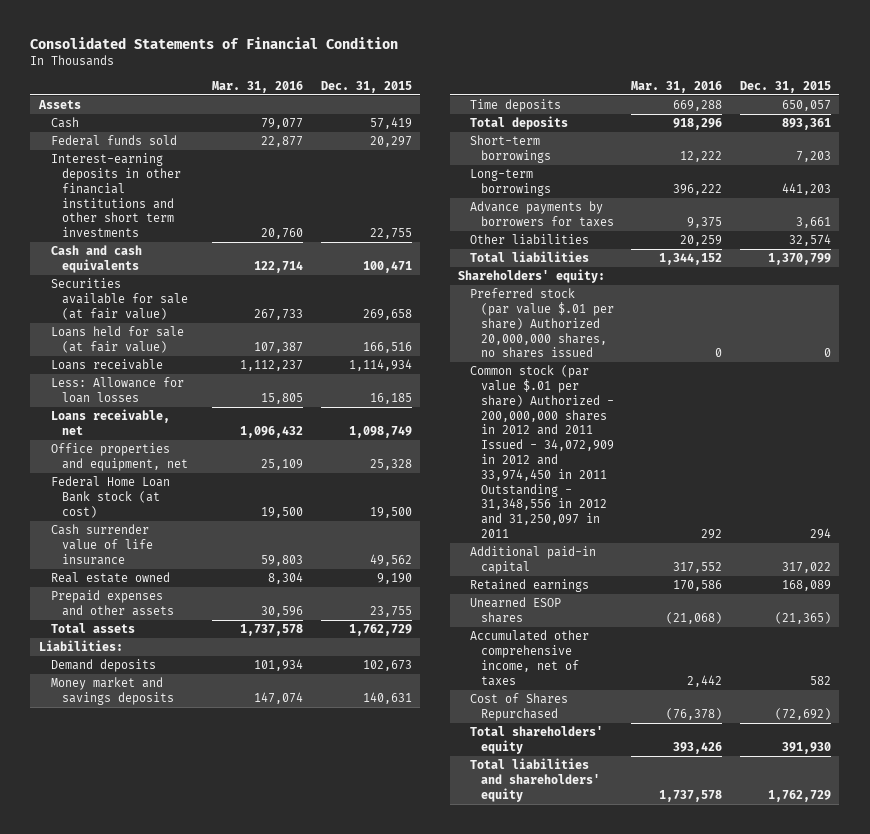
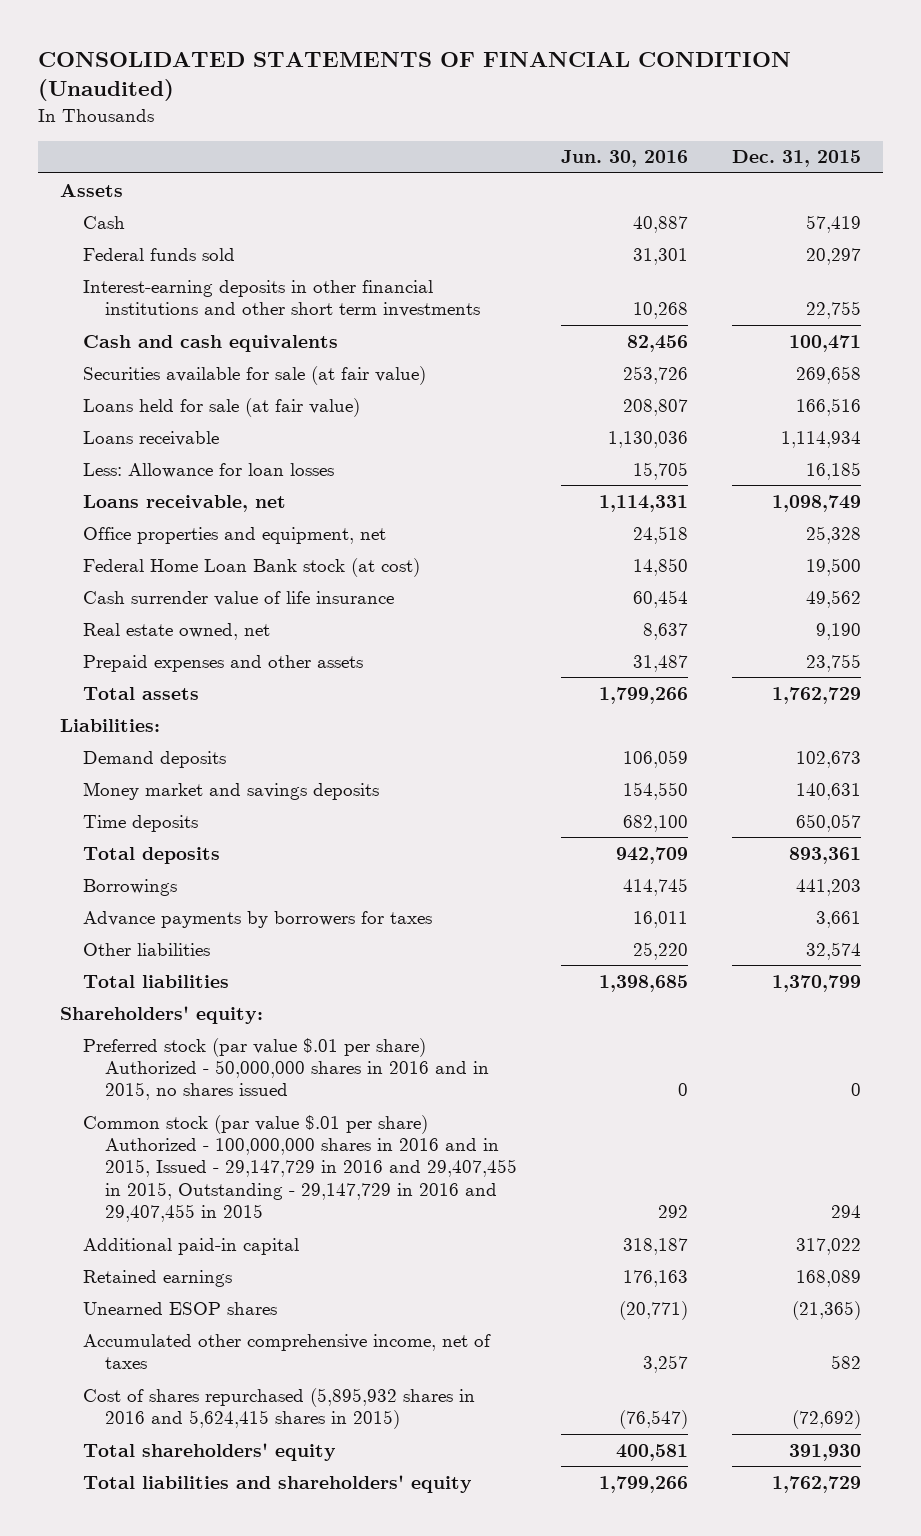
[30,36,399,49] Consolidated Statements of Financial Condition -> [37,52,791,102] CONSOLIDATED STATEMENTS OF FINANCIAL CONDITION (Unaudited)
[212,80,304,93] Mar. 31, 2016 -> none
none -> [561,150,689,168] Jun. 30, 2016
[50,572,170,584] Real estate owned -> [82,622,270,640] Real estate owned, net
[469,135,552,164] Short-term borrowings -> none
[469,169,552,197] Long-term borrowings -> [82,878,177,896] Borrowings
[469,288,615,359] Preferred stock (par value $.01 per share) Authorized 20,000,000 shares, no shares issued -> [82,1037,490,1101] Preferred stock (par value $.01 per share) Authorized - 50,000,000 shares in 2016 and in 2015, no shares issued
[469,365,615,538] Common stock (par value $.01 per share) Authorized - 200,000,000 shares in 2012 and 2011 Issued - 34,072,909 in 2012 and 33,974,450 in 2011 Outstanding - 31,348,556 in 2012 and 31,250,097 in 2011 -> [82,1114,518,1223] Common stock (par value $.01 per share) Authorized - 100,000,000 shares in 2016 and in 2015, Issued - 29,147,729 in 2016 and 29,407,455 in 2015, Outstanding - 29,147,729 in 2016 and 29,407,455 in 2015
[469,693,568,722] Cost of Shares Repurchased -> [82,1387,475,1430] Cost of shares repurchased (5,895,932 shares in 2016 and 5,624,415 shares in 2015)

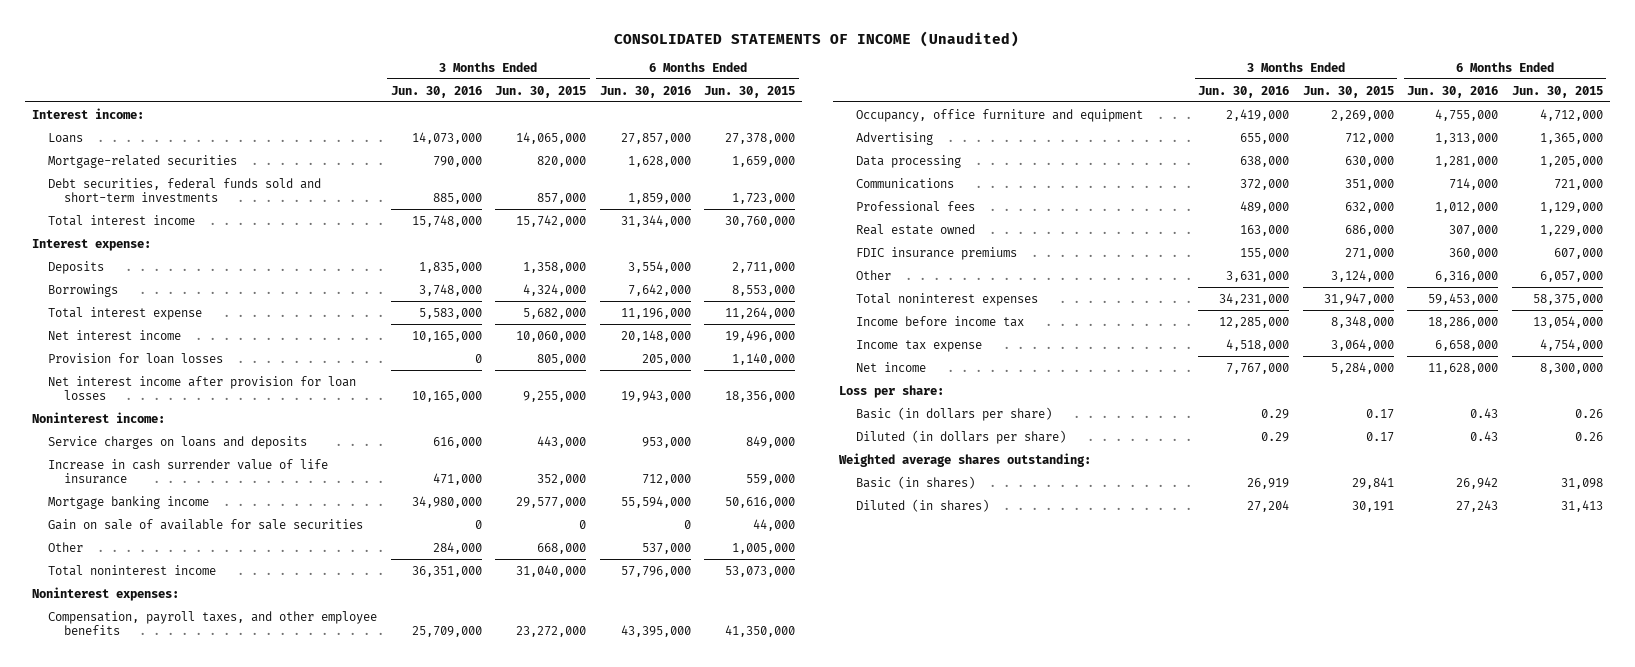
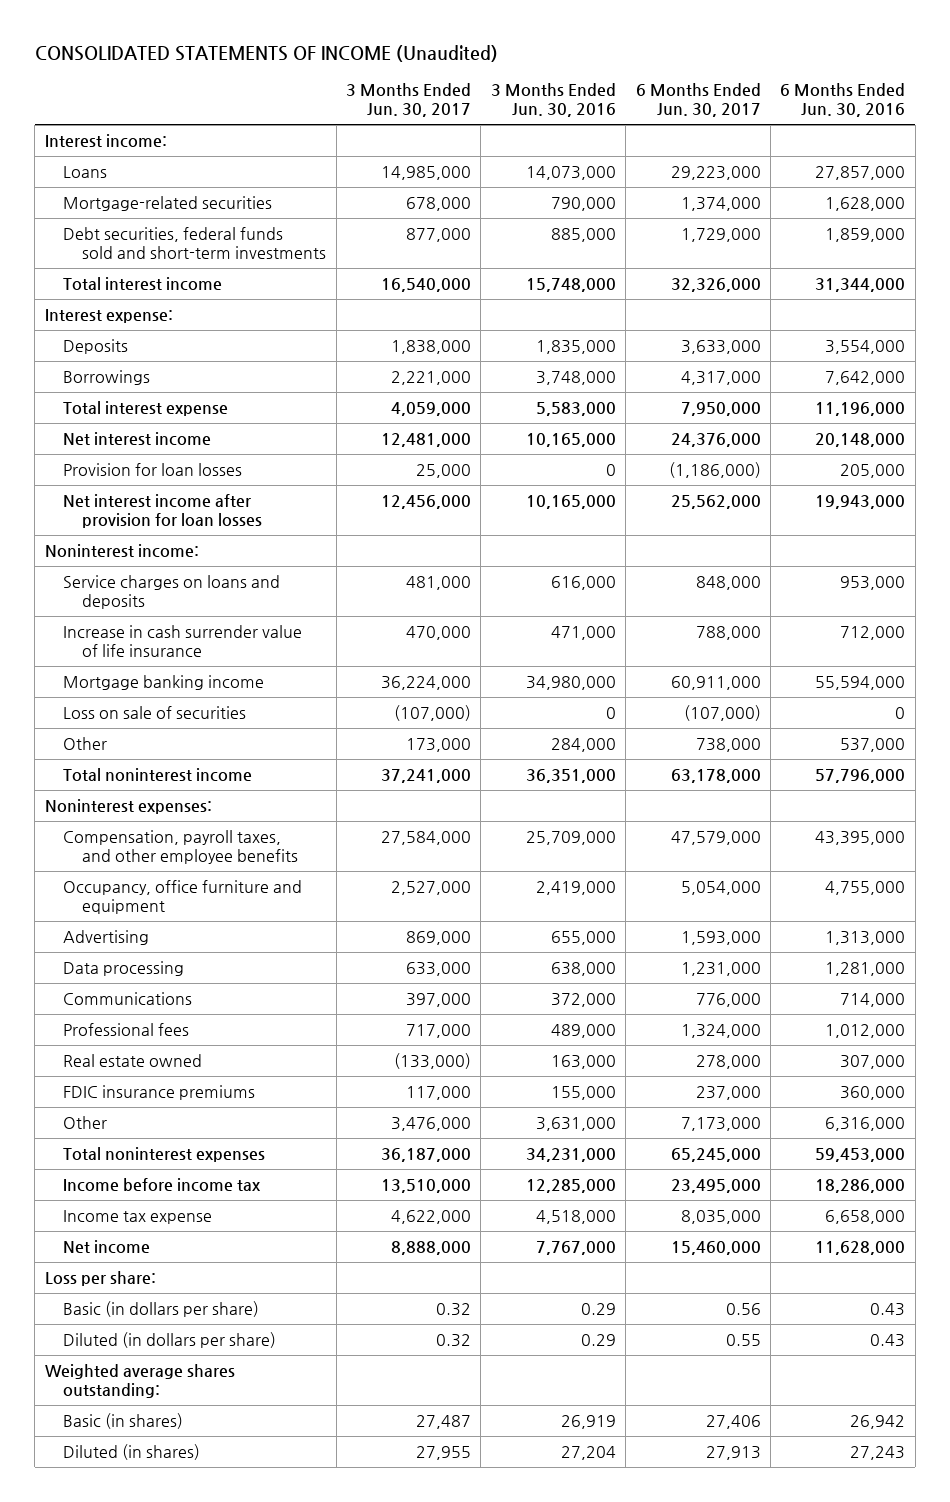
[495,85,587,98] Jun. 30, 2015 -> none
[704,85,796,98] Jun. 30, 2015 -> none
none -> [346,82,472,118] 3 Months Ended Jun. 30, 2017
none -> [635,82,761,118] 6 Months Ended Jun. 30, 2017
[48,518,364,530] Gain on sale of available for sale securities -> [63,705,247,719] Loss on sale of securities

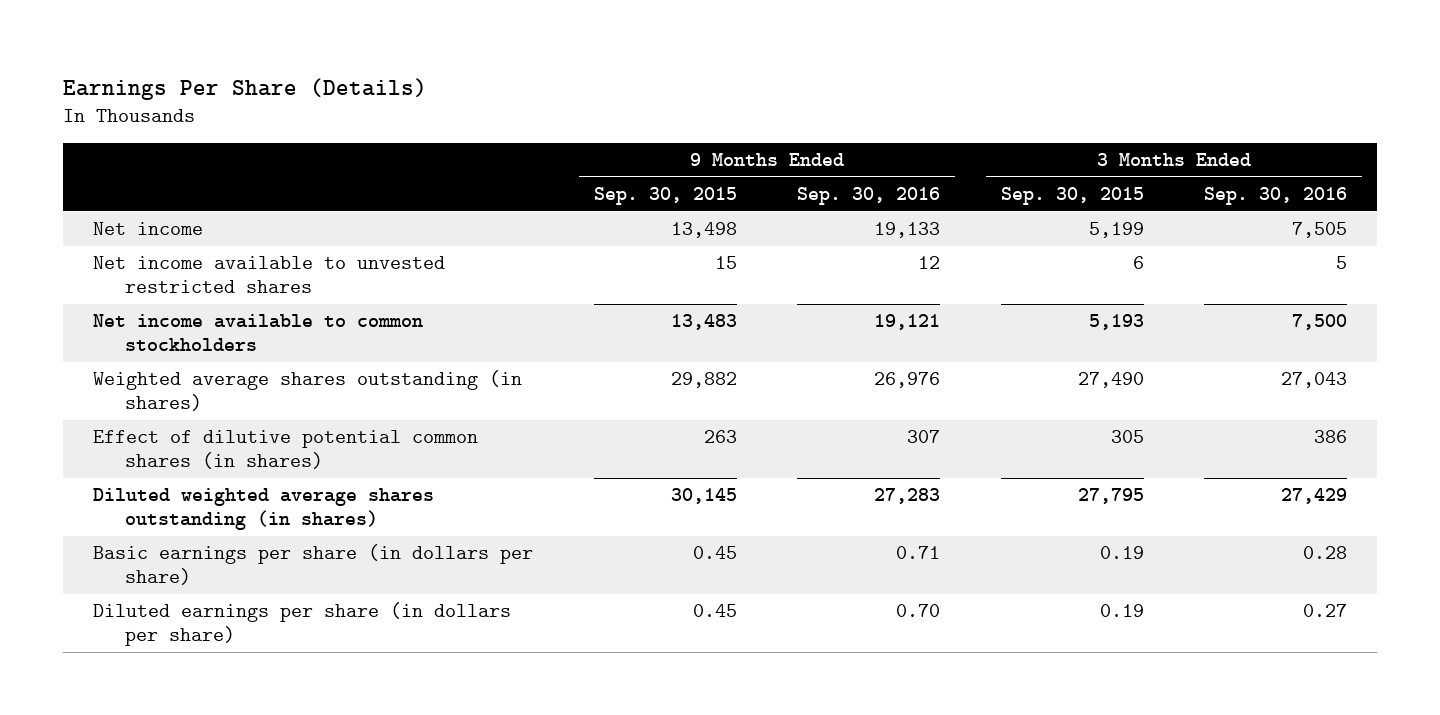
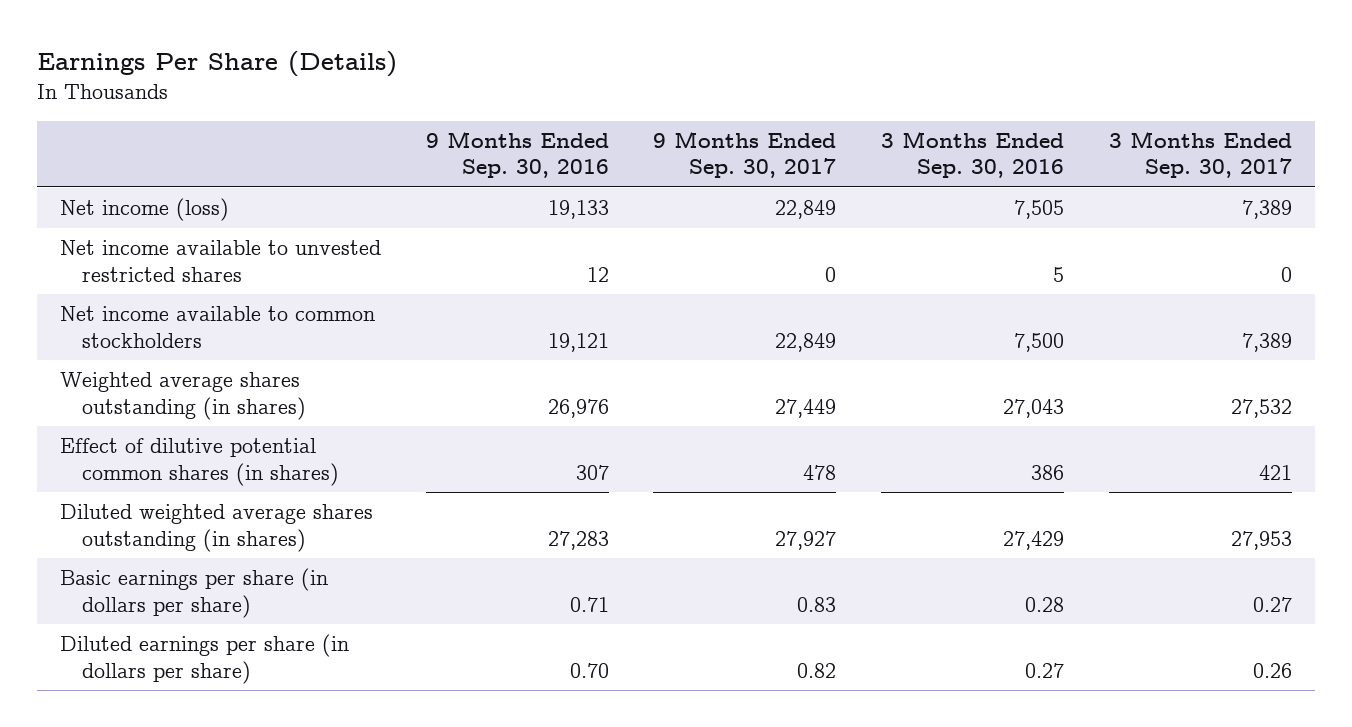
[593,187,737,206] Sep. 30, 2015 -> none
[1000,187,1144,206] Sep. 30, 2015 -> none
none -> [653,130,837,179] 9 Months Ended Sep. 30, 2017
none -> [1109,130,1293,179] 3 Months Ended Sep. 30, 2017
[93,222,204,236] Net income -> [59,198,229,222] Net income (loss)

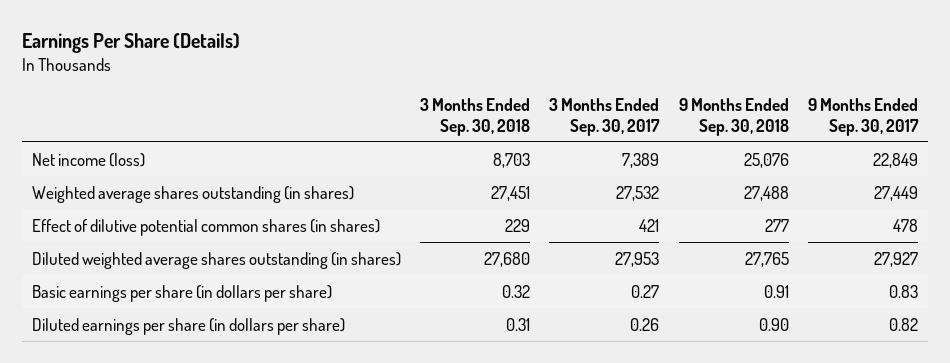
[425,130,609,179] 9 Months Ended Sep. 30, 2016 -> none
[881,130,1065,179] 3 Months Ended Sep. 30, 2016 -> none
none -> [420,97,531,136] 3 Months Ended Sep. 30, 2018
none -> [678,97,789,136] 9 Months Ended Sep. 30, 2018
[59,240,381,282] Net income available to unvested restricted shares -> none
[59,306,375,348] Net income available to common stockholders -> none

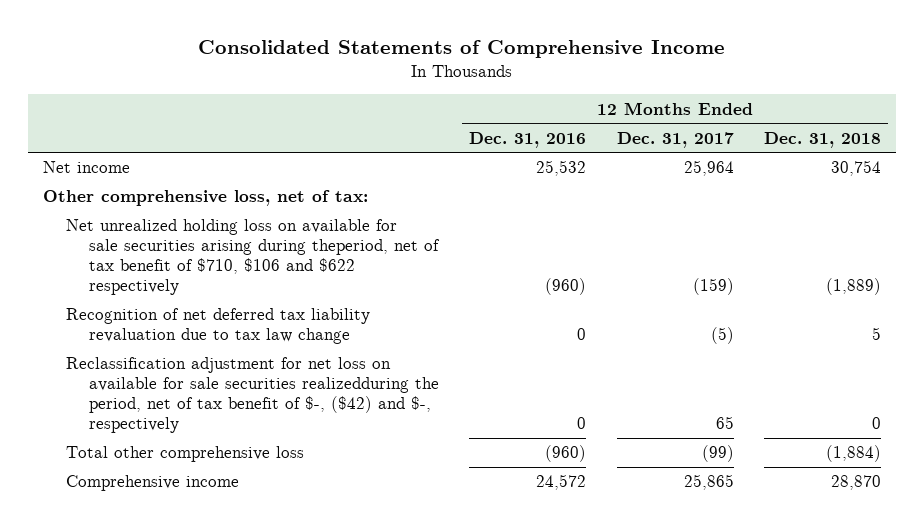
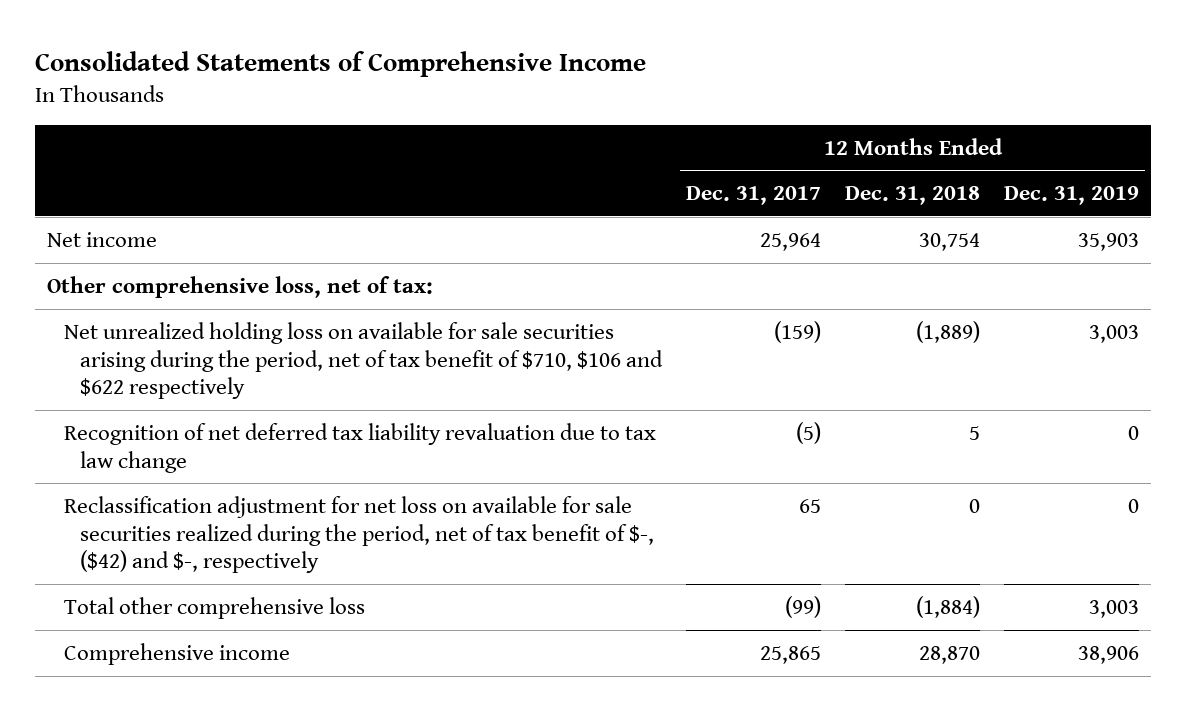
[469,131,587,148] Dec. 31, 2016 -> none
none -> [1004,186,1140,206] Dec. 31, 2019
[66,219,441,296] Net unrealized holding loss on available for sale securities arising during theperiod, net of tax benefit of $710, $106 and $622 respectively -> [63,321,664,400] Net unrealized holding loss on available for sale securities arising during the period, net of tax benefit of $710, $106 and $622 respectively
[66,357,440,434] Reclassification adjustment for net loss on available for sale securities realizedduring the period, net of tax benefit of $-, ($42) and $-, respectively -> [63,495,655,574] Reclassification adjustment for net loss on available for sale securities realized during the period, net of tax benefit of $-, ($42) and $-, respectively

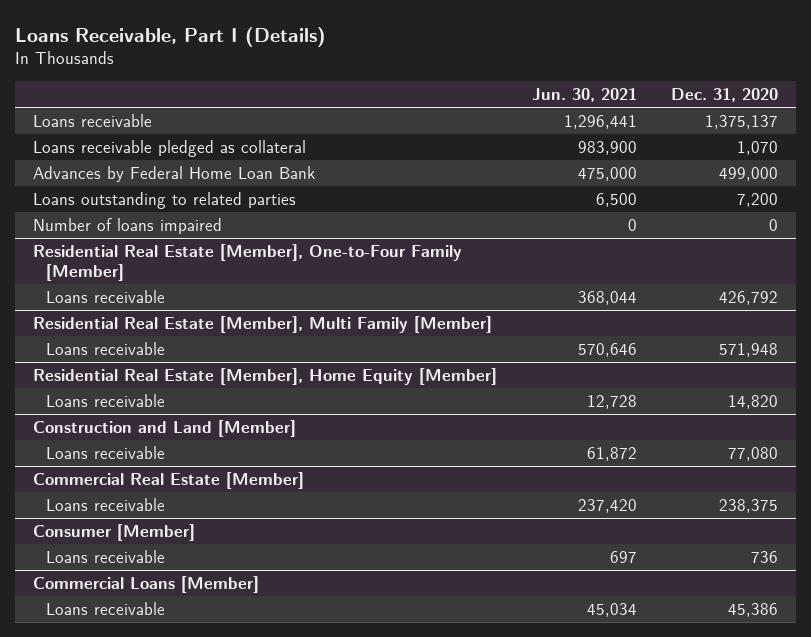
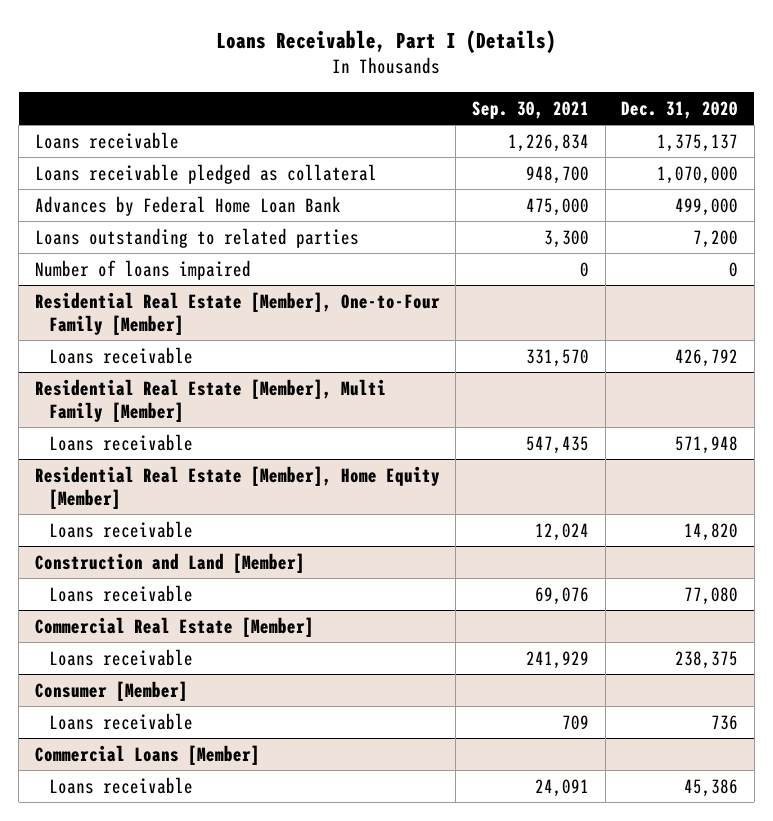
[531,88,637,103] Jun. 30, 2021 -> none
none -> [471,100,589,119] Sep. 30, 2021
[737,140,779,155] 1,070 -> [657,165,739,184] 1,070,000

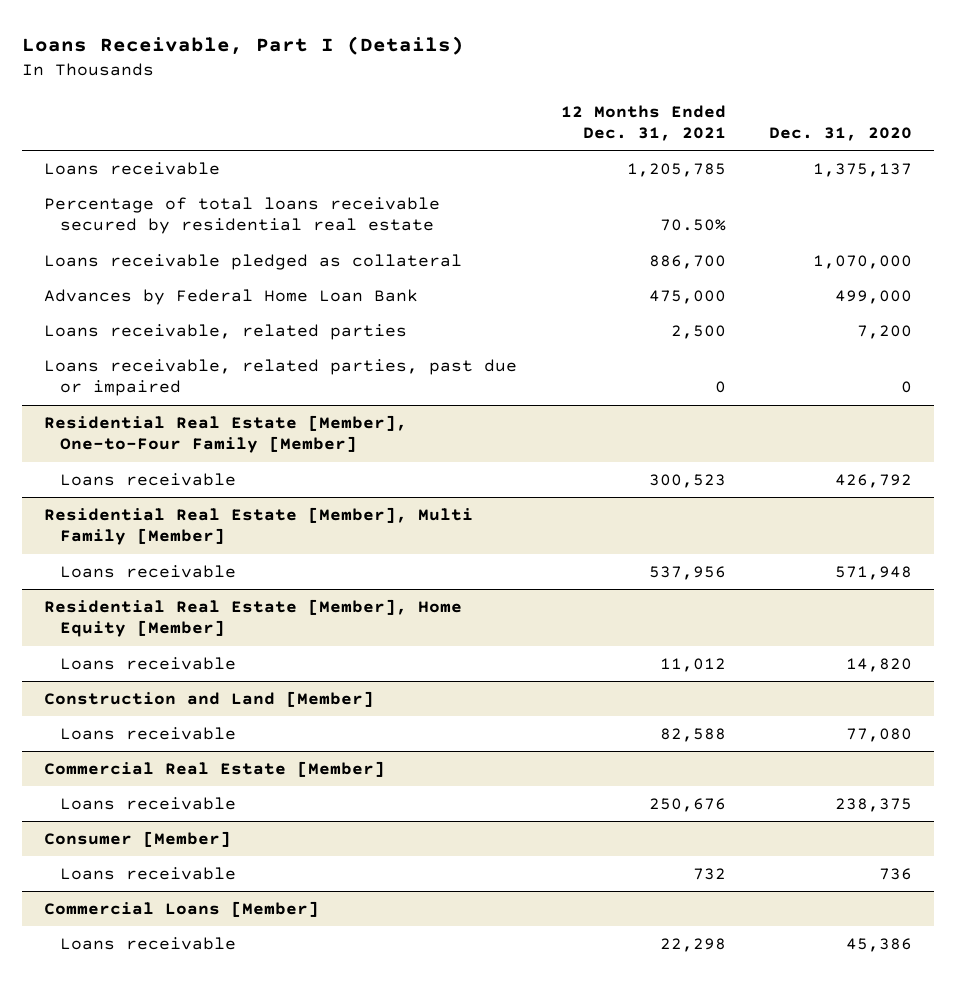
[471,100,589,119] Sep. 30, 2021 -> none
none -> [560,104,726,141] 12 Months Ended Dec. 31, 2021
none -> [44,196,441,235] Percentage of total loans receivable secured by residential real estate
[34,259,251,280] Number of loans impaired -> none
[34,227,359,248] Loans outstanding to related parties -> [44,323,408,340] Loans receivable, related parties
none -> [44,358,518,397] Loans receivable, related parties, past due or impaired

